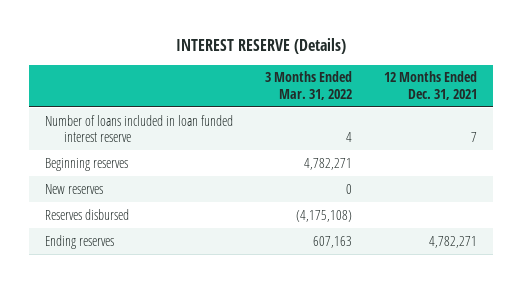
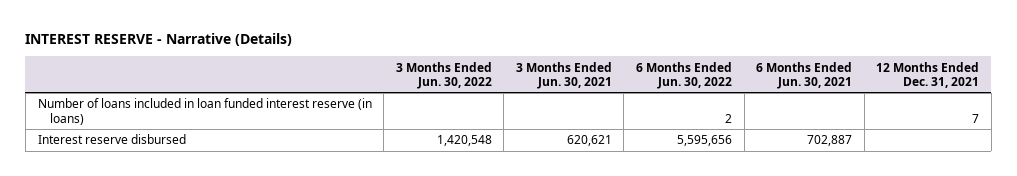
[176,37,347,54] INTEREST RESERVE (Details) -> [25,33,293,47] INTEREST RESERVE - Narrative (Details)
[265,71,353,100] 3 Months Ended Mar. 31, 2022 -> none
none -> [395,61,492,89] 3 Months Ended Jun. 30, 2022
none -> [515,61,612,89] 3 Months Ended Jun. 30, 2021
none -> [635,61,732,89] 6 Months Ended Jun. 30, 2022
none -> [756,61,853,89] 6 Months Ended Jun. 30, 2021
[45,157,129,171] Beginning reserves -> none
[45,183,104,194] New reserves -> none
[45,234,115,249] Ending reserves -> none
[45,114,234,143] Number of loans included in loan funded interest reserve -> [37,98,372,125] Number of loans included in loan funded interest reserve (in loans)
[45,208,130,220] Reserves disbursed -> [37,134,186,145] Interest reserve disbursed

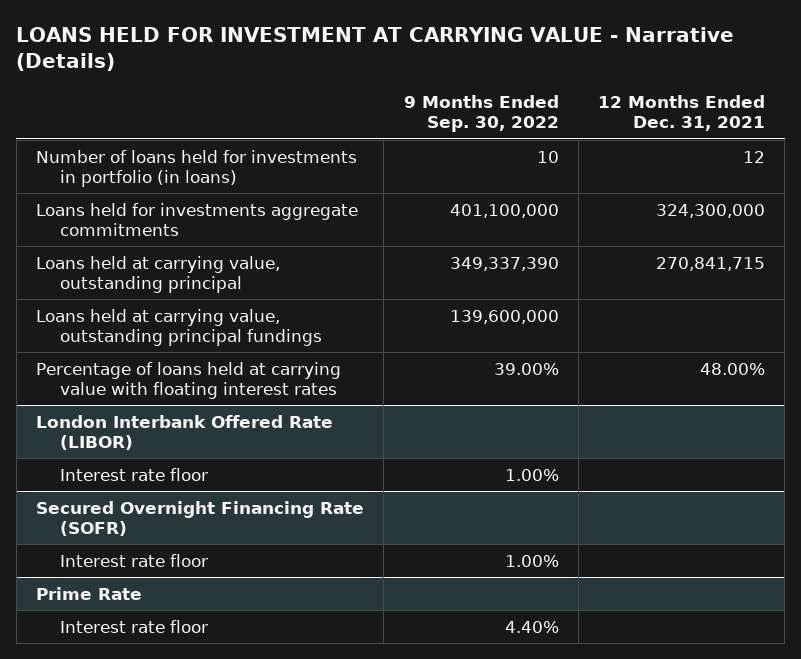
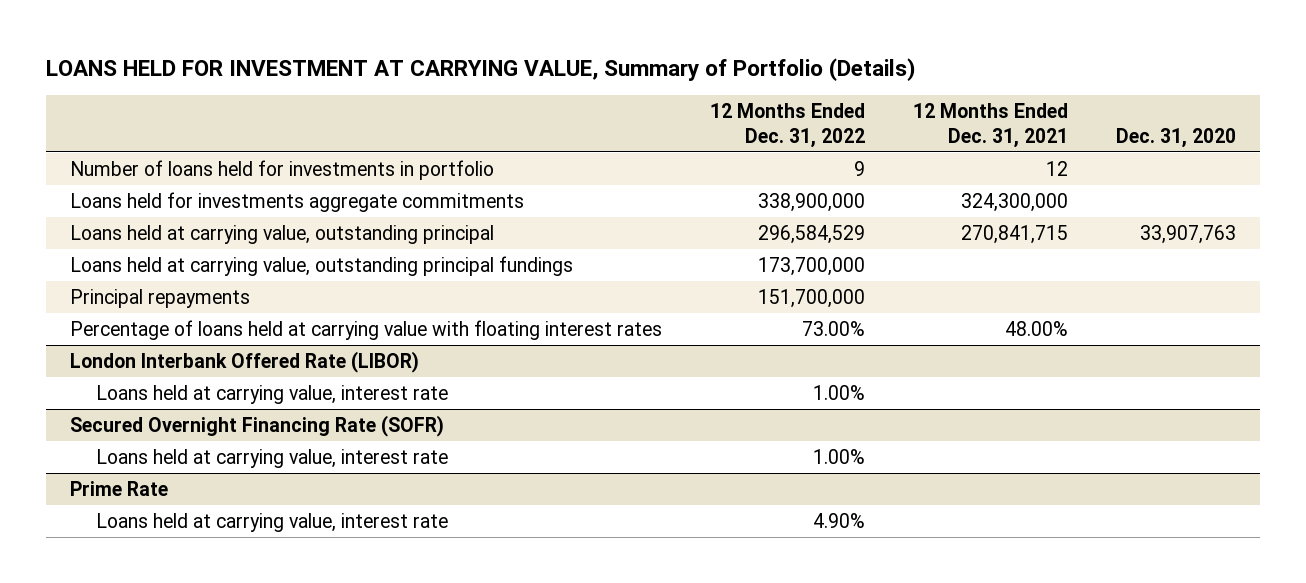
[16,27,735,72] LOANS HELD FOR INVESTMENT AT CARRYING VALUE - Narrative (Details) -> [45,57,915,81] LOANS HELD FOR INVESTMENT AT CARRYING VALUE, Summary of Portfolio (Details)
[403,94,559,133] 9 Months Ended Sep. 30, 2022 -> none
none -> [709,102,865,148] 12 Months Ended Dec. 31, 2022
none -> [1115,127,1236,148] Dec. 31, 2020
[35,149,357,188] Number of loans held for investments in portfolio (in loans) -> [69,159,494,180] Number of loans held for investments in portfolio
none -> [69,288,250,308] Principal repayments
[59,467,208,481] Interest rate floor -> none
none -> [95,384,448,404] Loans held at carrying value, interest rate
[59,553,208,567] Interest rate floor -> none
none -> [95,448,448,468] Loans held at carrying value, interest rate
[59,619,208,633] Interest rate floor -> none
none -> [95,512,448,532] Loans held at carrying value, interest rate

